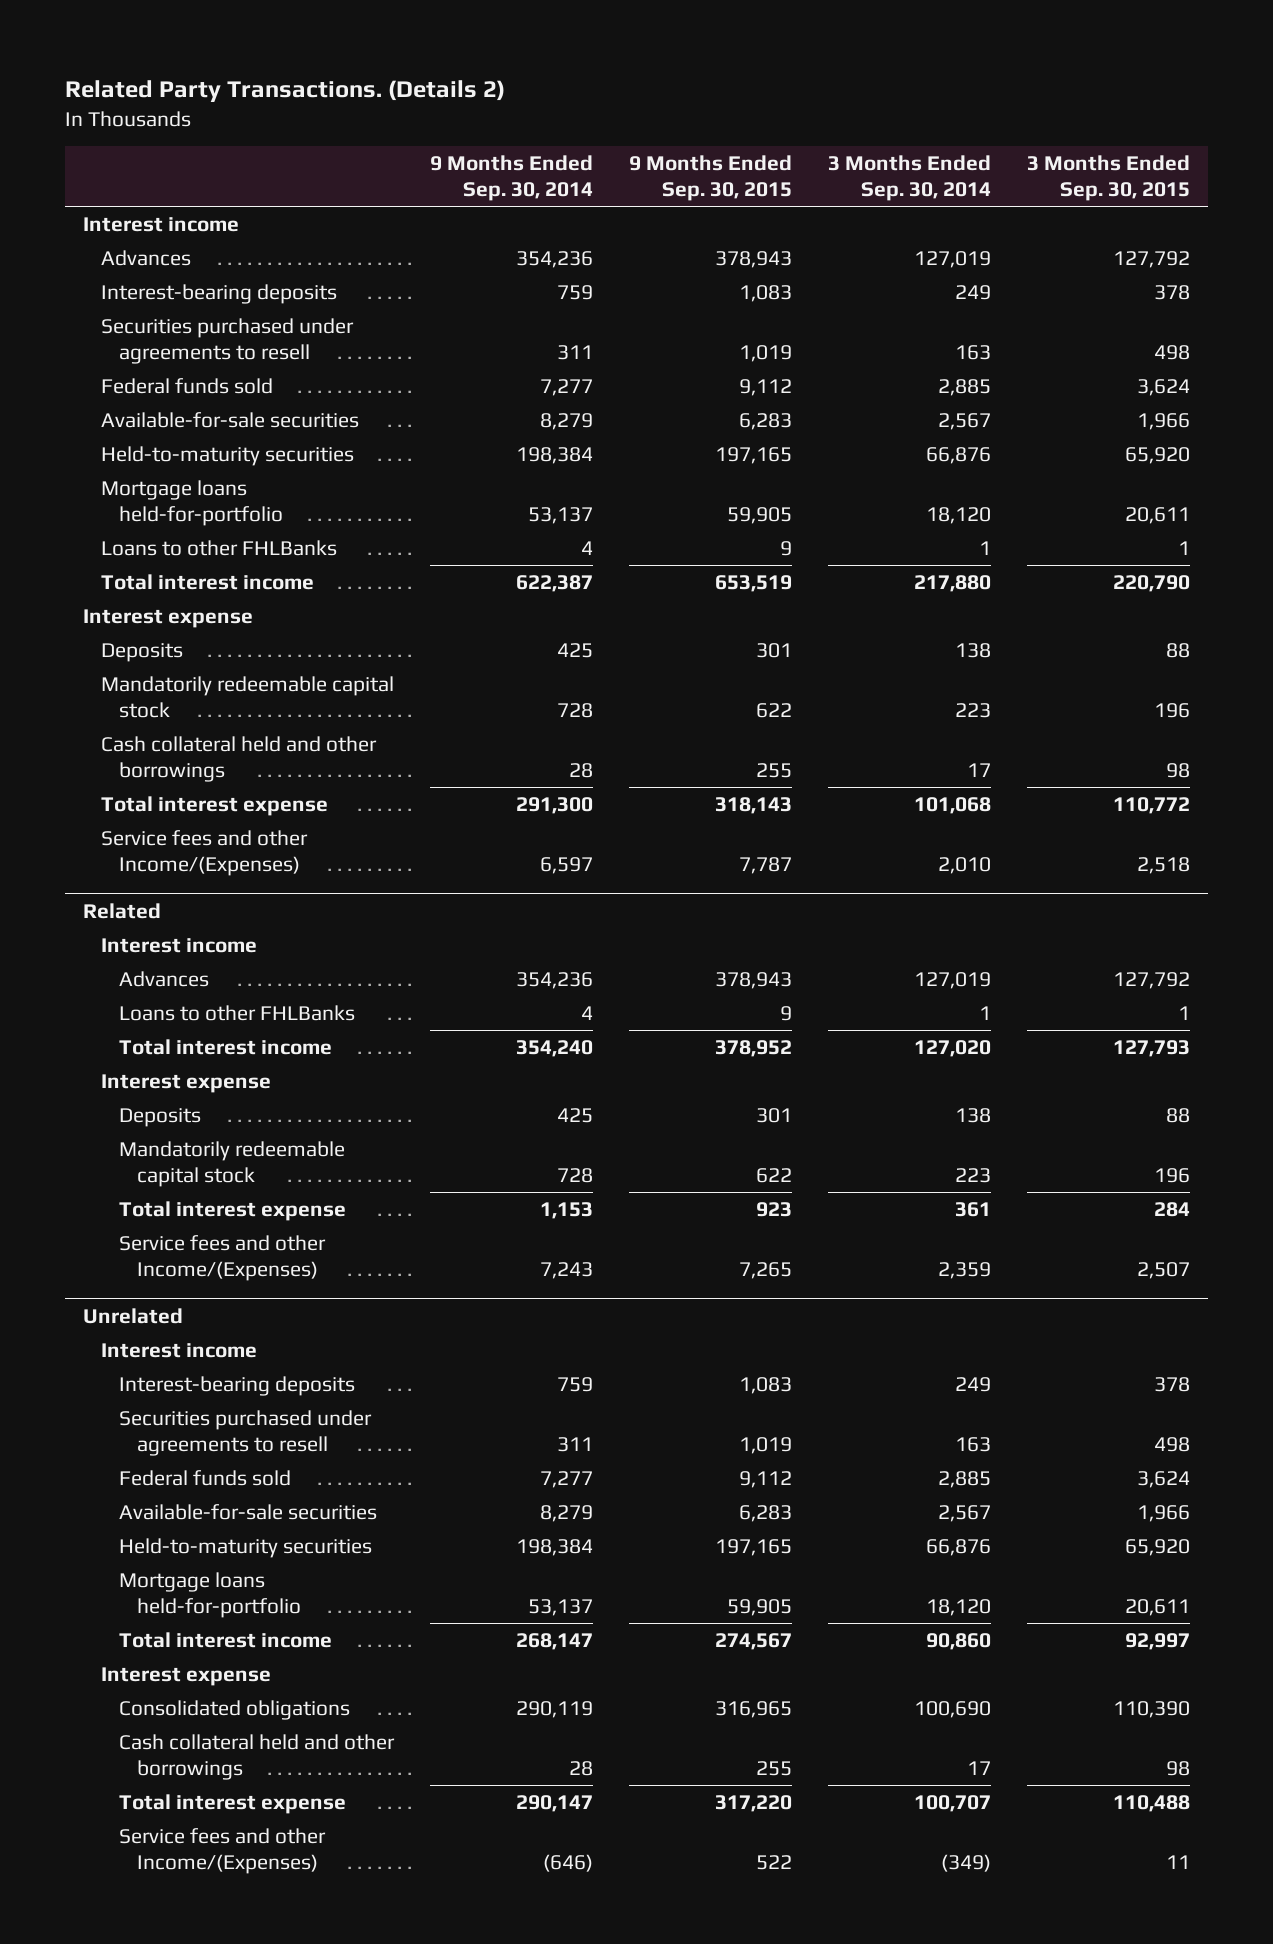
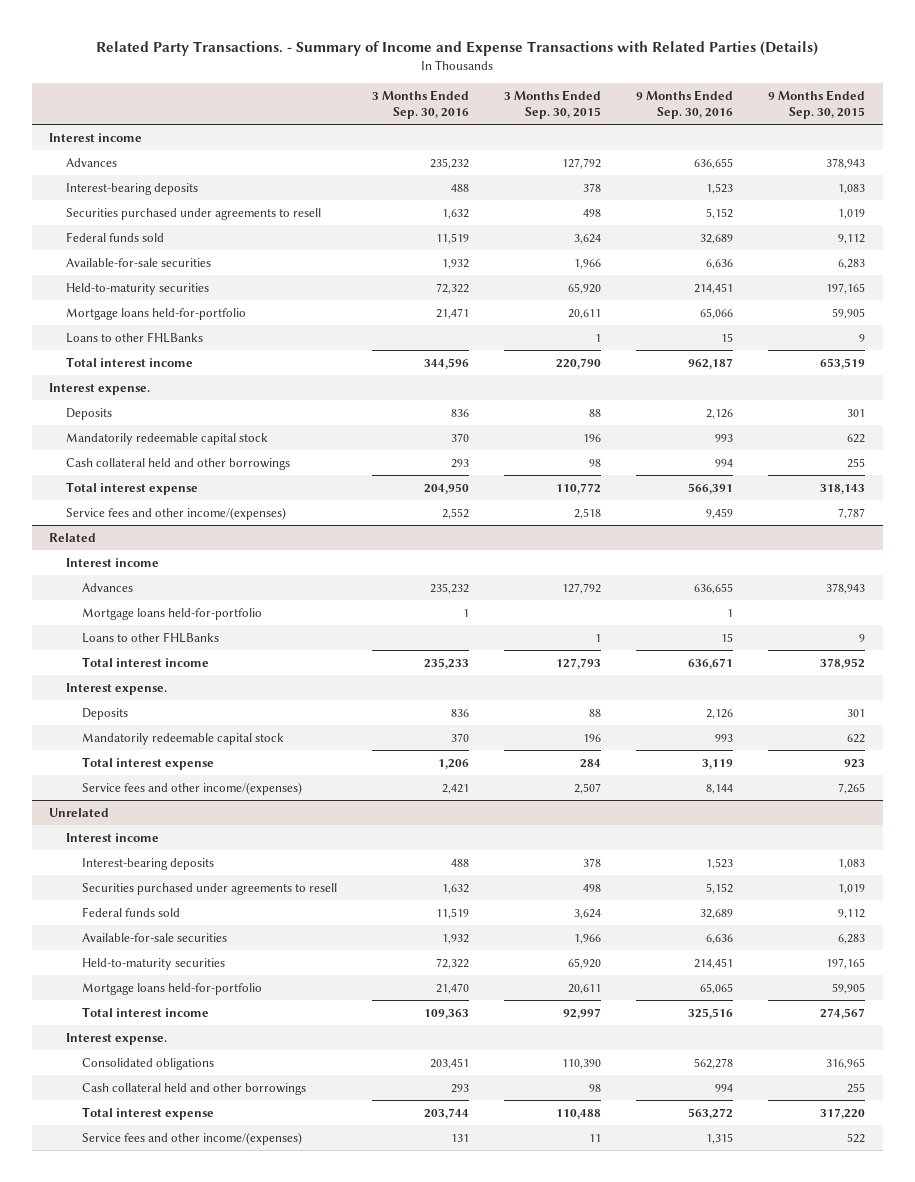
[64,80,505,103] Related Party Transactions. (Details 2) -> [96,41,819,57] Related Party Transactions. - Summary of Income and Expense Transactions with Related Parties (Details)
[430,155,594,201] 9 Months Ended Sep. 30, 2014 -> none
[828,155,992,201] 3 Months Ended Sep. 30, 2014 -> none
none -> [371,89,469,120] 3 Months Ended Sep. 30, 2016
none -> [636,89,734,120] 9 Months Ended Sep. 30, 2016
[82,608,253,628] Interest expense -> [49,382,151,395] Interest expense.
[100,829,308,876] Service fees and other Income/(Expenses) -> [65,506,286,520] Service fees and other income/(expenses)
none -> [81,607,262,620] Mortgage loans held-for-portfolio
[100,1073,271,1093] Interest expense -> [65,682,167,695] Interest expense.
[118,1234,326,1281] Service fees and other Income/(Expenses) -> [81,781,302,795] Service fees and other income/(expenses)
[100,1666,271,1686] Interest expense -> [65,1032,167,1045] Interest expense.
[118,1827,326,1874] Service fees and other Income/(Expenses) -> [81,1131,302,1145] Service fees and other income/(expenses)

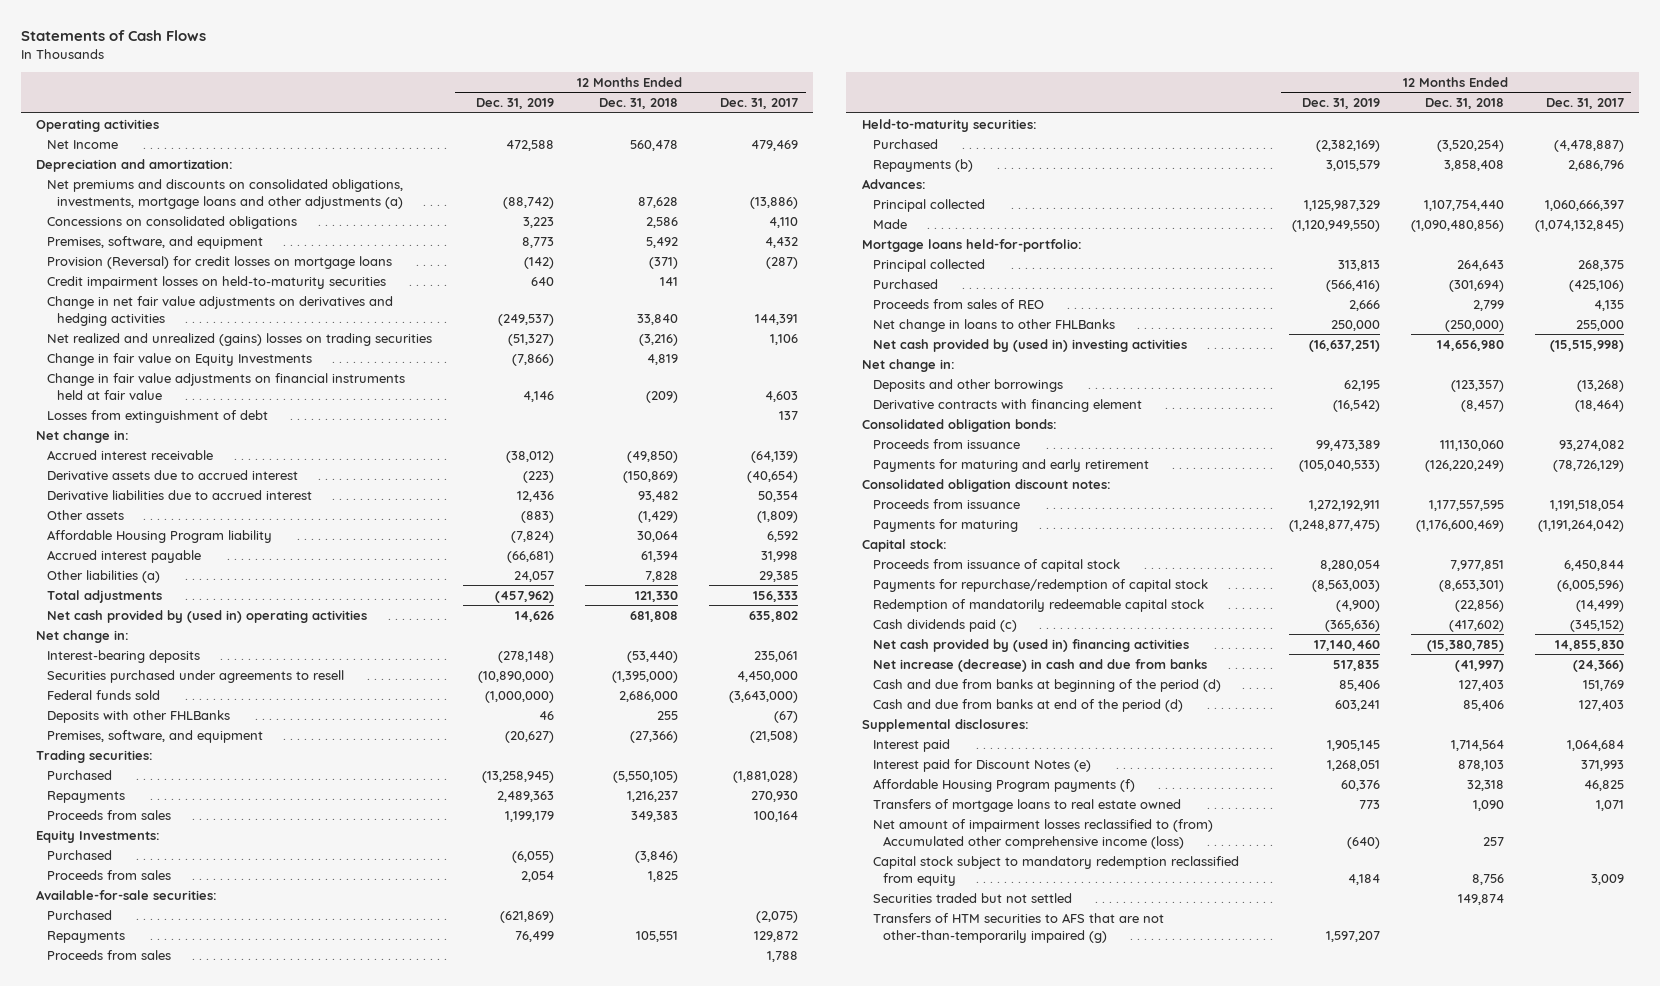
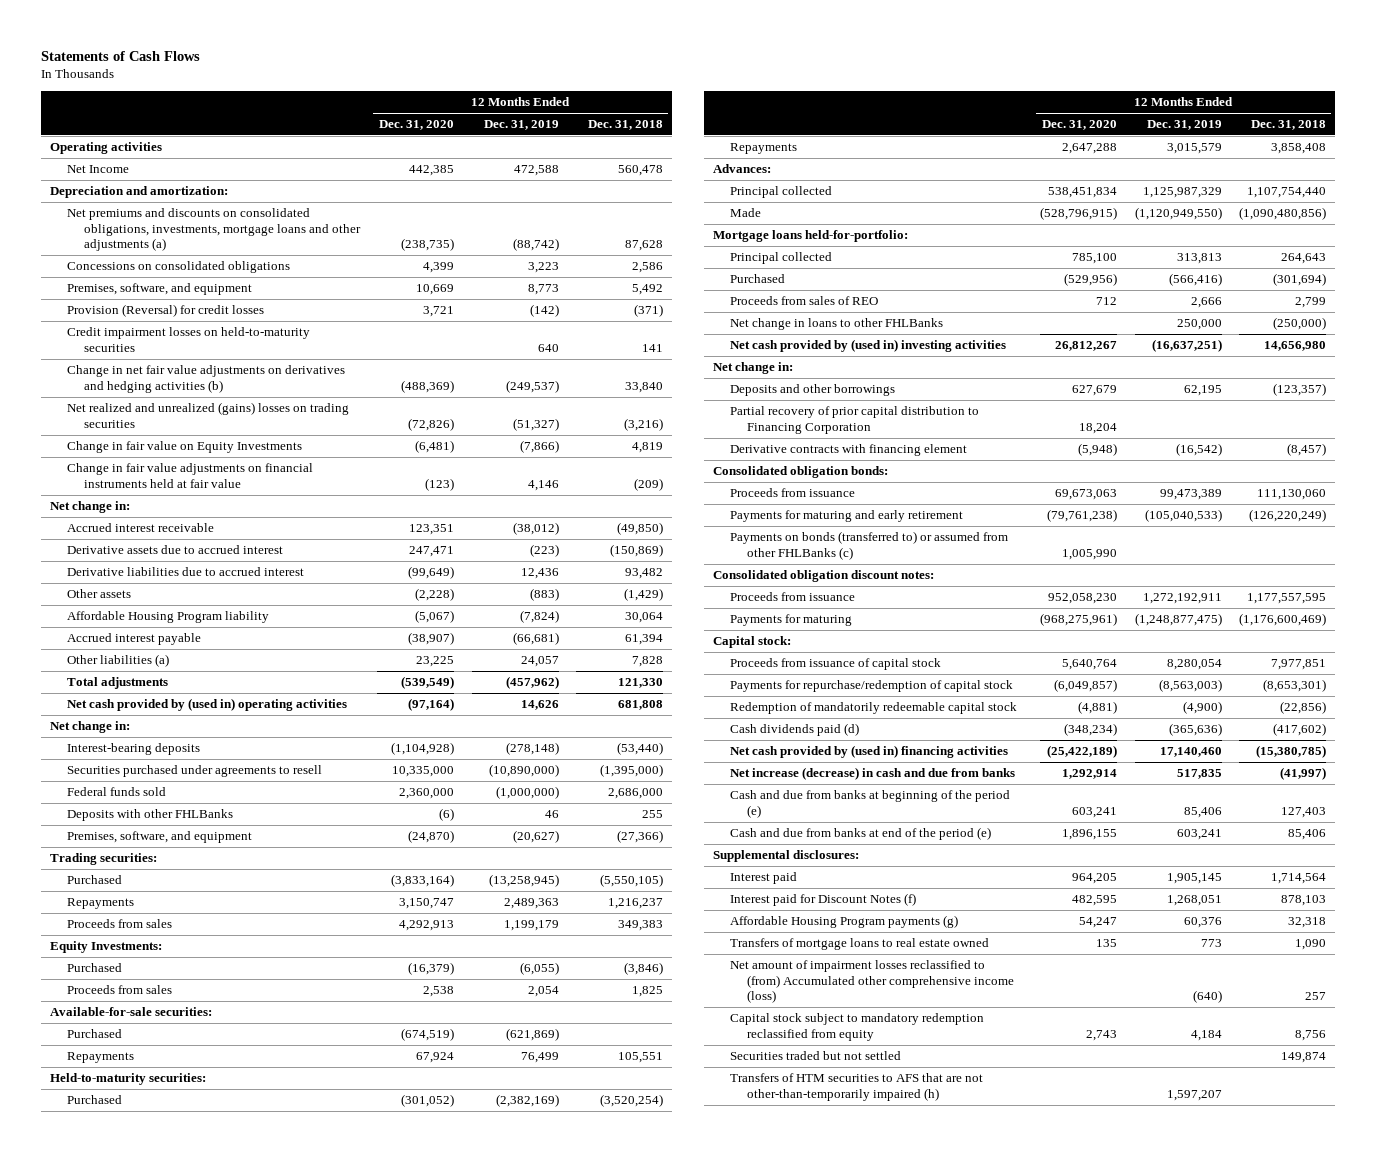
[719,98,798,110] Dec. 31, 2017 -> none
none -> [379,120,455,131] Dec. 31, 2020
[46,255,392,269] Provision (Reversal) for credit losses on mortgage loans -> [66,304,264,318] Provision (Reversal) for credit losses
[46,295,393,326] Change in net fair value adjustments on derivatives and hedging activities -> [66,365,345,393] Change in net fair value adjustments on derivatives and hedging activities (b)
[46,409,268,423] Losses from extinguishment of debt -> none
[46,949,171,960] Proceeds from sales -> none
[872,158,973,172] Repayments (b) -> [729,143,797,155] Repayments
none -> [729,406,979,434] Partial recovery of prior capital distribution to Financing Corporation
none -> [729,531,1008,560] Payments on bonds (transferred to) or assumed from other FHLBanks (c)
[872,618,1017,632] Cash dividends paid (c) -> [729,723,859,737] Cash dividends paid (d)
[872,678,1221,692] Cash and due from banks at beginning of the period (d) -> [729,790,1010,818] Cash and due from banks at beginning of the period (e)
[872,698,1183,712] Cash and due from banks at end of the period (d) -> [729,827,991,841] Cash and due from banks at end of the period (e)
[872,758,1091,772] Interest paid for Discount Notes (e) -> [729,893,916,907] Interest paid for Discount Notes (f)
[872,778,1135,792] Affordable Housing Program payments (f) -> [729,915,958,929] Affordable Housing Program payments (g)
[872,912,1164,943] Transfers of HTM securities to AFS that are not other-than-temporarily impaired (g) -> [729,1073,983,1101] Transfers of HTM securities to AFS that are not other-than-temporarily impaired (h)

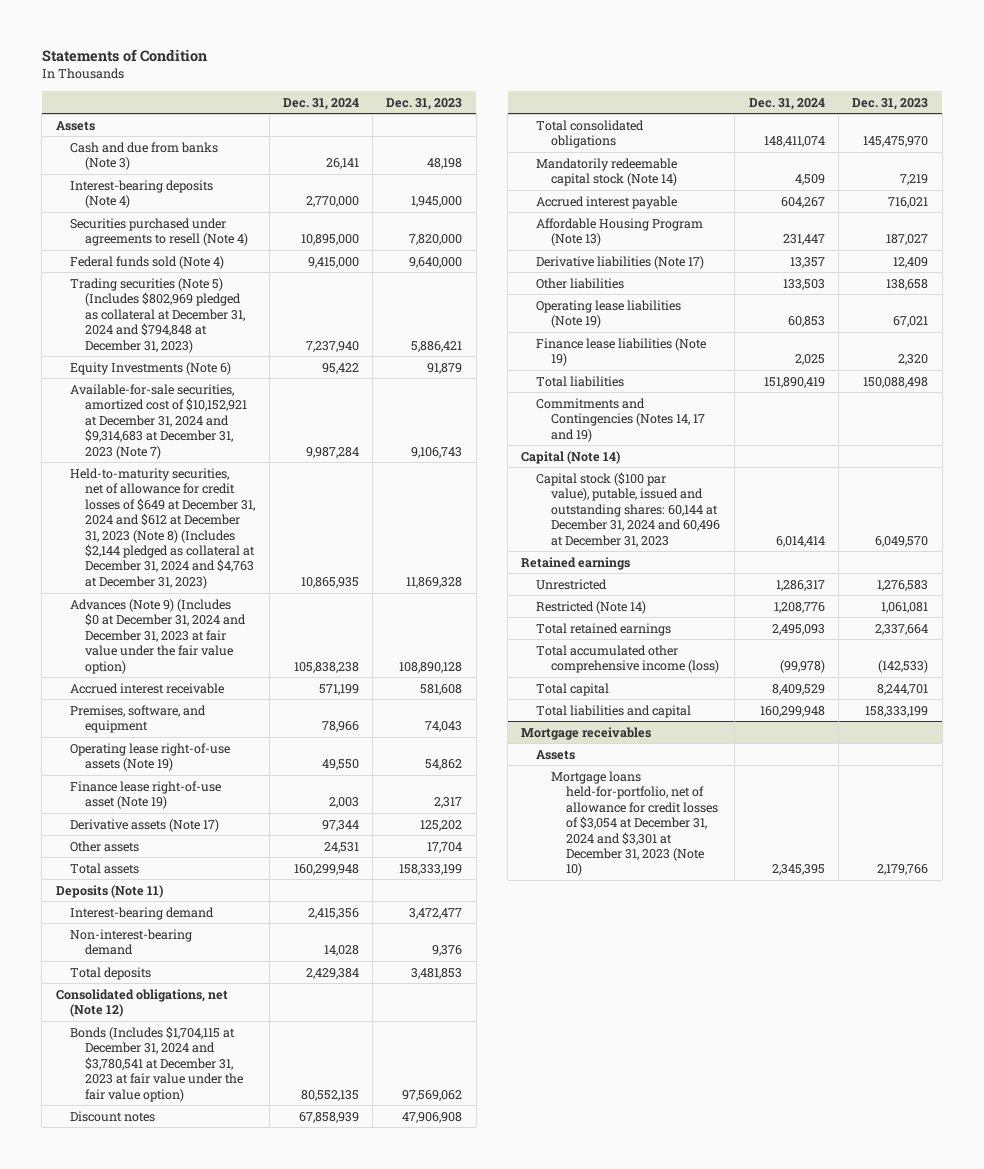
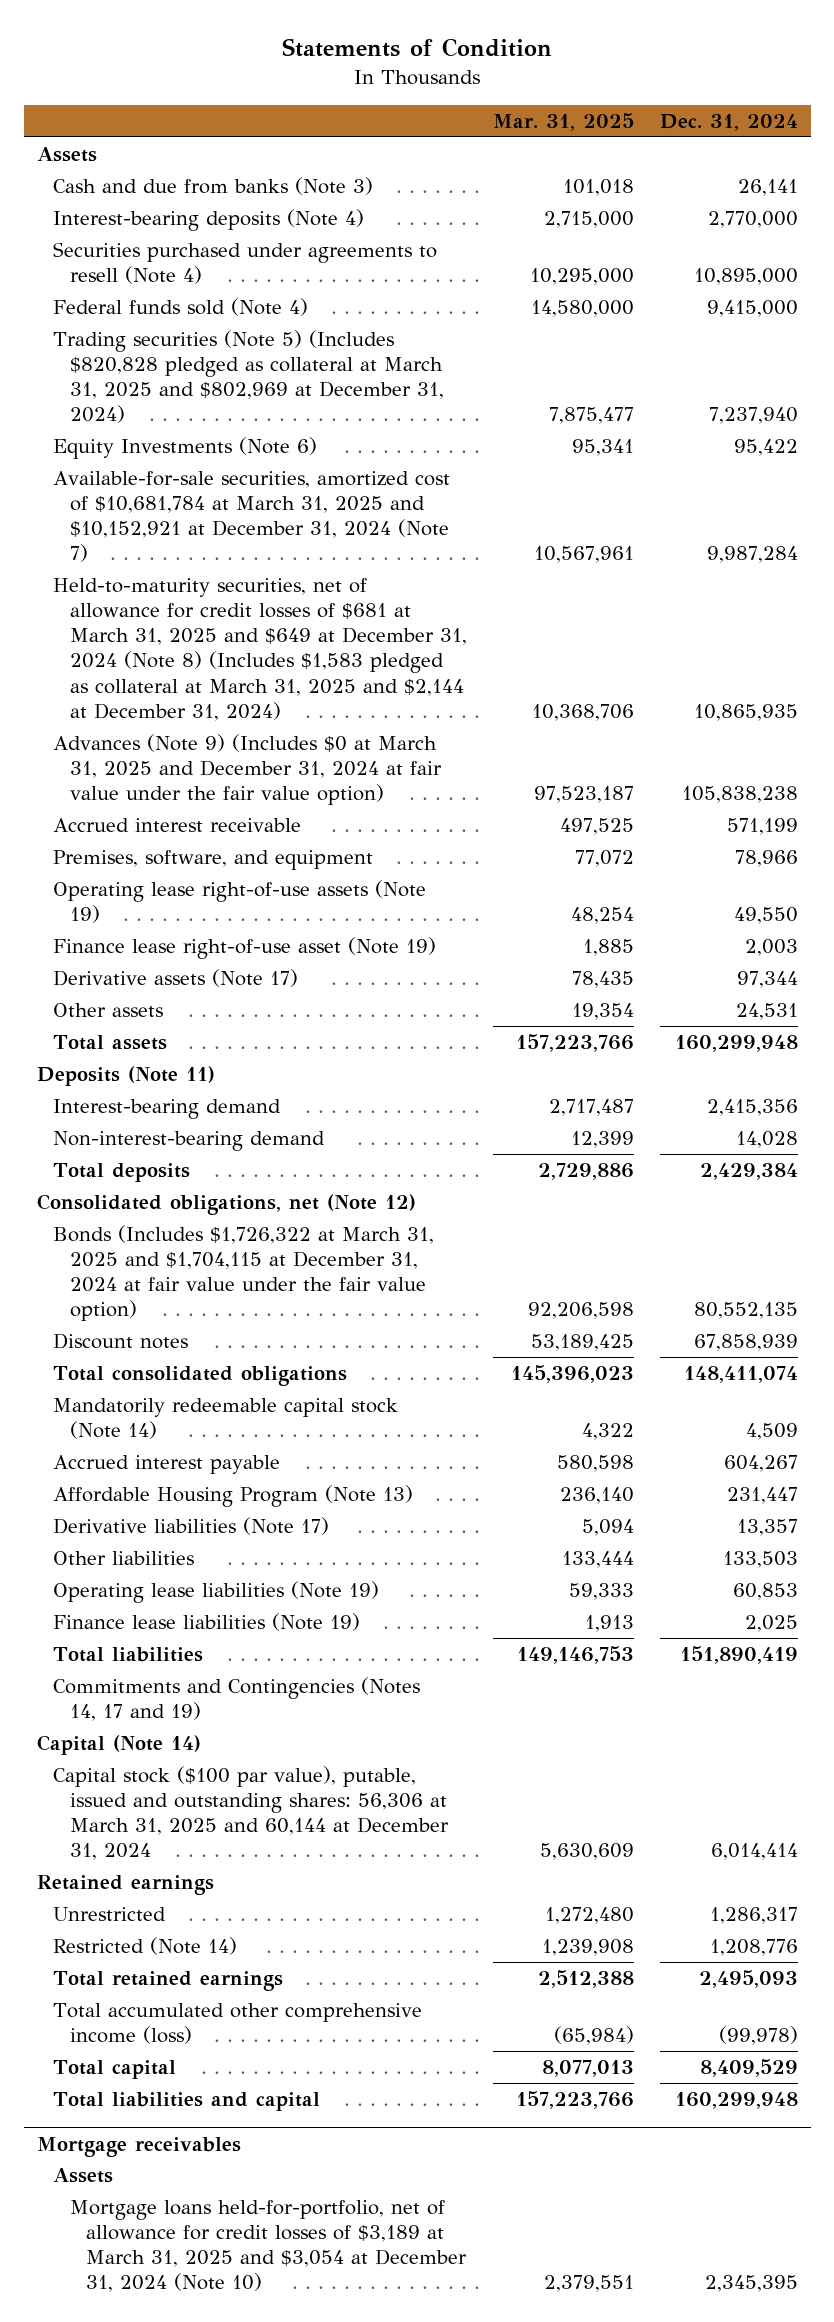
[386,97,463,110] Dec. 31, 2023 -> none
none -> [492,112,634,131] Mar. 31, 2025
[70,277,246,353] Trading securities (Note 5) (Includes $802,969 pledged as collateral at December 31, 2024 and $794,848 at December 31, 2023) -> [53,330,444,424] Trading securities (Note 5) (Includes $820,828 pledged as collateral at March 31, 2025 and $802,969 at December 31, 2024)
[70,383,248,459] Available-for-sale securities, amortized cost of $10,152,921 at December 31, 2024 and $9,314,683 at December 31, 2023 (Note 7) -> [53,471,451,563] Available-for-sale securities, amortized cost of $10,681,784 at March 31, 2025 and $10,152,921 at December 31, 2024 (Note 7)
[70,467,256,589] Held-to-maturity securities, net of allowance for credit losses of $649 at December 31, 2024 and $612 at December 31, 2023 (Note 8) (Includes $2,144 pledged as collateral at December 31, 2024 and $4,763 at December 31, 2023) -> [53,578,467,721] Held-to-maturity securities, net of allowance for credit losses of $681 at March 31, 2025 and $649 at December 31, 2024 (Note 8) (Includes $1,583 pledged as collateral at March 31, 2025 and $2,144 at December 31, 2024)
[70,598,247,674] Advances (Note 9) (Includes $0 at December 31, 2024 and December 31, 2023 at fair value under the fair value option) -> [53,734,442,806] Advances (Note 9) (Includes $0 at March 31, 2025 and December 31, 2024 at fair value under the fair value option)
[70,1025,244,1102] Bonds (Includes $1,704,115 at December 31, 2024 and $3,780,541 at December 31, 2023 at fair value under the fair value option) -> [53,1225,435,1322] Bonds (Includes $1,726,322 at March 31, 2025 and $1,704,115 at December 31, 2024 at fair value under the fair value option)
[536,471,721,547] Capital stock ($100 par value), putable, issued and outstanding shares: 60,144 at December 31, 2024 and 60,496 at December 31, 2023 -> [53,1766,449,1861] Capital stock ($100 par value), putable, issued and outstanding shares: 56,306 at March 31, 2025 and 60,144 at December 31, 2024
[551,770,719,877] Mortgage loans held-for-portfolio, net of allowance for credit losses of $3,054 at December 31, 2024 and $3,301 at December 31, 2023 (Note 10) -> [69,2200,468,2293] Mortgage loans held-for-portfolio, net of allowance for credit losses of $3,189 at March 31, 2025 and $3,054 at December 31, 2024 (Note 10)

